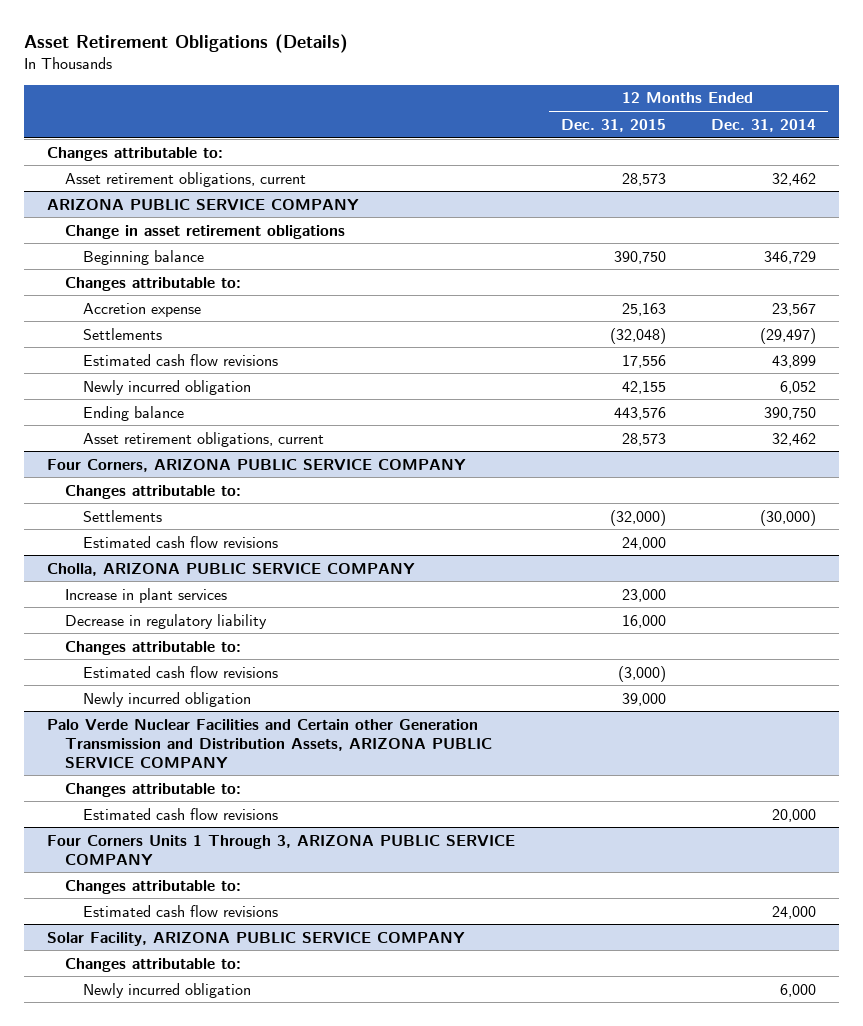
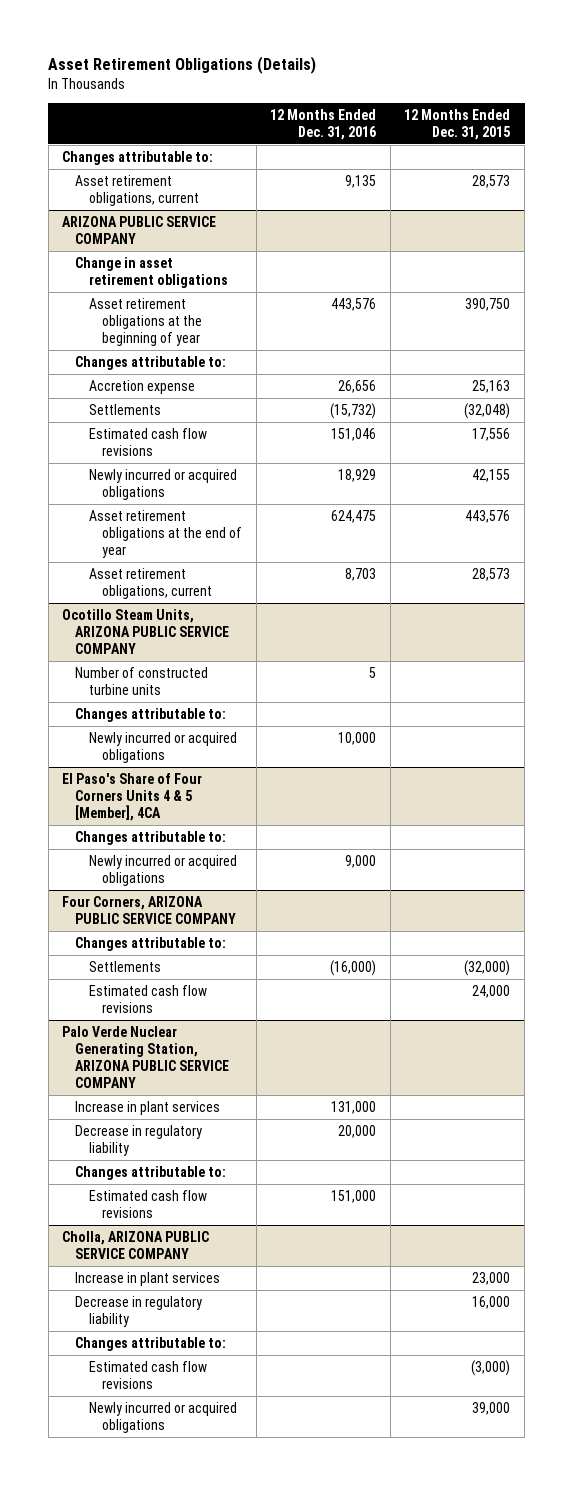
[711,118,817,132] Dec. 31, 2014 -> none
none -> [270,108,377,140] 12 Months Ended Dec. 31, 2016
[82,249,204,265] Beginning balance -> [88,297,203,346] Asset retirement obligations at the beginning of year
[82,379,251,395] Newly incurred obligation -> [88,468,237,500] Newly incurred or acquired obligations
[82,405,184,421] Ending balance -> [88,509,243,558] Asset retirement obligations at the end of year
none -> [62,608,230,654] Ocotillo Steam Units, ARIZONA PUBLIC SERVICE COMPANY
none -> [75,666,209,695] Number of constructed turbine units
none -> [75,707,227,722] Changes attributable to:
none -> [88,731,237,763] Newly incurred or acquired obligations
none -> [62,772,203,821] El Paso's Share of Four Corners Units 4 & 5 [Member], 4CA
none -> [75,830,227,845] Changes attributable to:
none -> [88,854,237,886] Newly incurred or acquired obligations
none -> [62,1025,230,1088] Palo Verde Nuclear Generating Station, ARIZONA PUBLIC SERVICE COMPANY
none -> [75,1100,221,1115] Increase in plant services
none -> [75,1124,203,1156] Decrease in regulatory liability
none -> [75,1165,227,1180] Changes attributable to:
none -> [88,1189,207,1218] Estimated cash flow revisions
[47,718,492,768] Palo Verde Nuclear Facilities and Certain other Generation Transmission and Distribution Assets, ARIZONA PUBLIC SERVICE COMPANY -> none
[64,782,241,797] Changes attributable to: -> none
[82,807,278,820] Estimated cash flow revisions -> none
[47,834,516,865] Four Corners Units 1 Through 3, ARIZONA PUBLIC SERVICE COMPANY -> none
[64,879,241,894] Changes attributable to: -> none
[82,904,278,917] Estimated cash flow revisions -> none
[47,931,466,946] Solar Facility, ARIZONA PUBLIC SERVICE COMPANY -> none
[64,957,241,972] Changes attributable to: -> none
[82,982,251,998] Newly incurred obligation -> none
[82,691,251,707] Newly incurred obligation -> [88,1401,237,1433] Newly incurred or acquired obligations

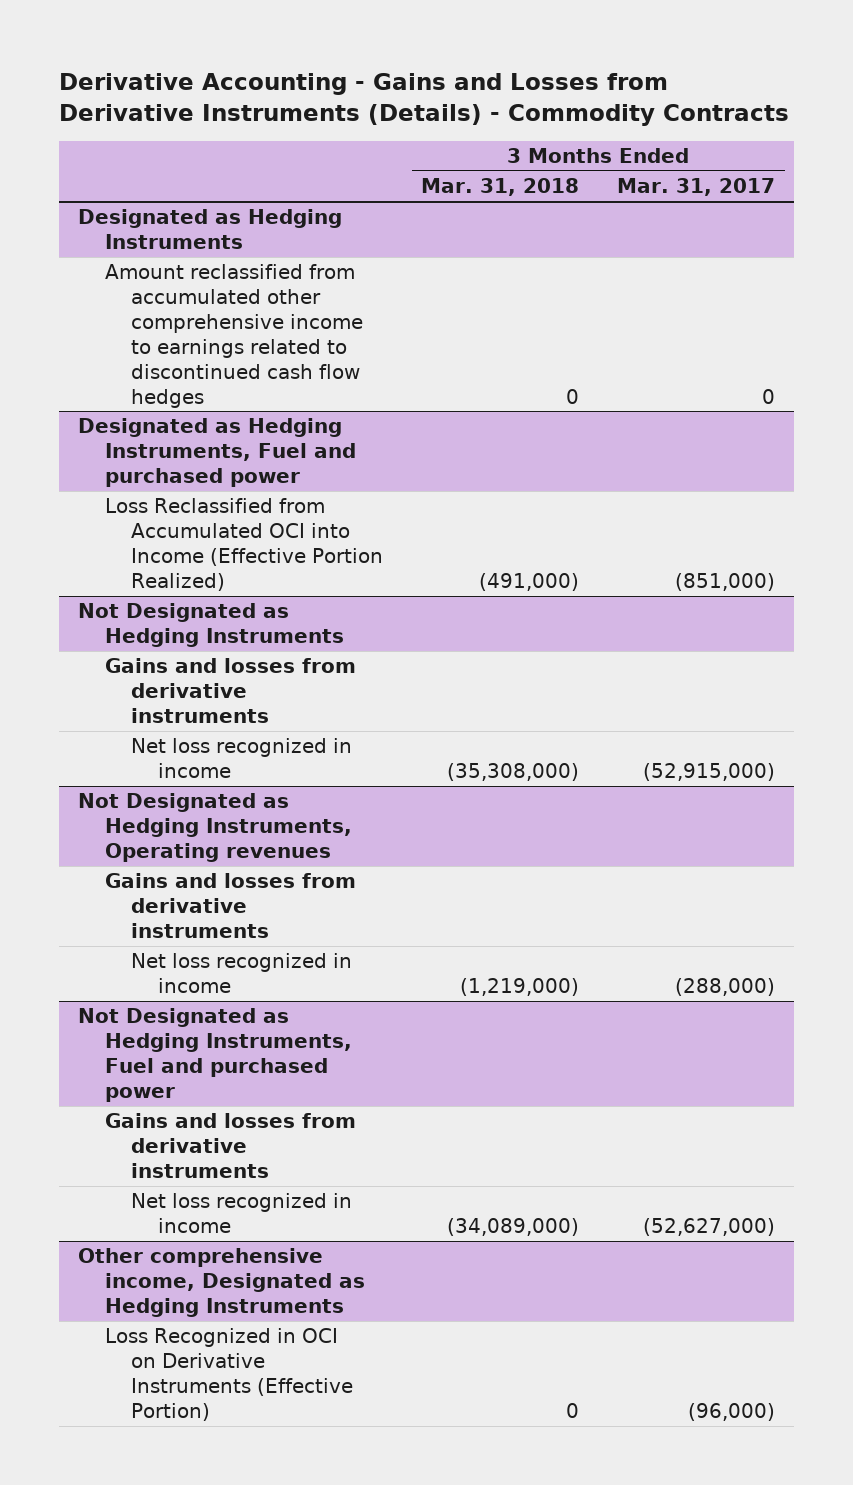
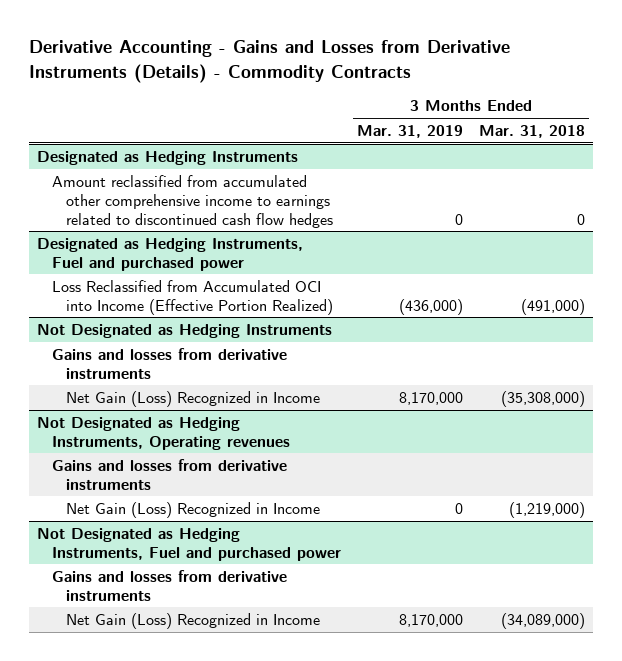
[617,178,776,197] Mar. 31, 2017 -> none
none -> [356,124,463,138] Mar. 31, 2019
[131,738,353,779] Net loss recognized in income -> [66,390,321,407] Net Gain (Loss) Recognized in Income
[131,953,353,994] Net loss recognized in income -> [66,501,321,518] Net Gain (Loss) Recognized in Income
[77,1248,365,1318] Other comprehensive income, Designated as Hedging Instruments -> none
[104,1328,354,1421] Loss Recognized in OCI on Derivative Instruments (Effective Portion) -> none
[131,1193,353,1234] Net loss recognized in income -> [66,612,321,629] Net Gain (Loss) Recognized in Income

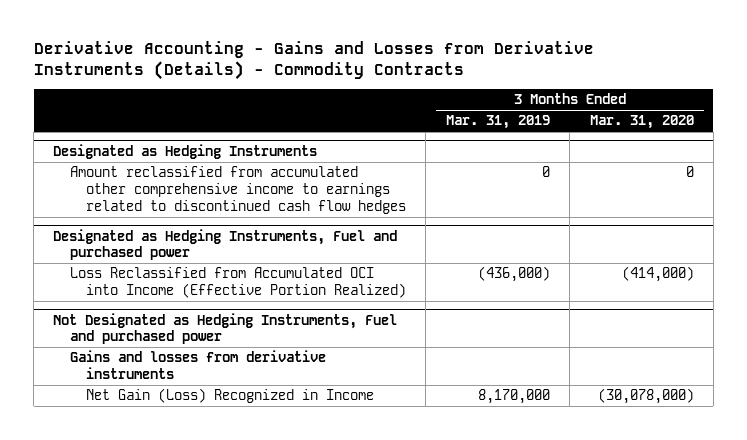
[479,124,586,138] Mar. 31, 2018 -> none
none -> [589,115,694,130] Mar. 31, 2020
[37,323,333,338] Not Designated as Hedging Instruments -> none
[51,347,287,379] Gains and losses from derivative instruments -> none
[66,390,321,407] Net Gain (Loss) Recognized in Income -> none
[37,416,290,450] Not Designated as Hedging Instruments, Operating revenues -> none
[51,458,287,490] Gains and losses from derivative instruments -> none
[66,501,321,518] Net Gain (Loss) Recognized in Income -> none

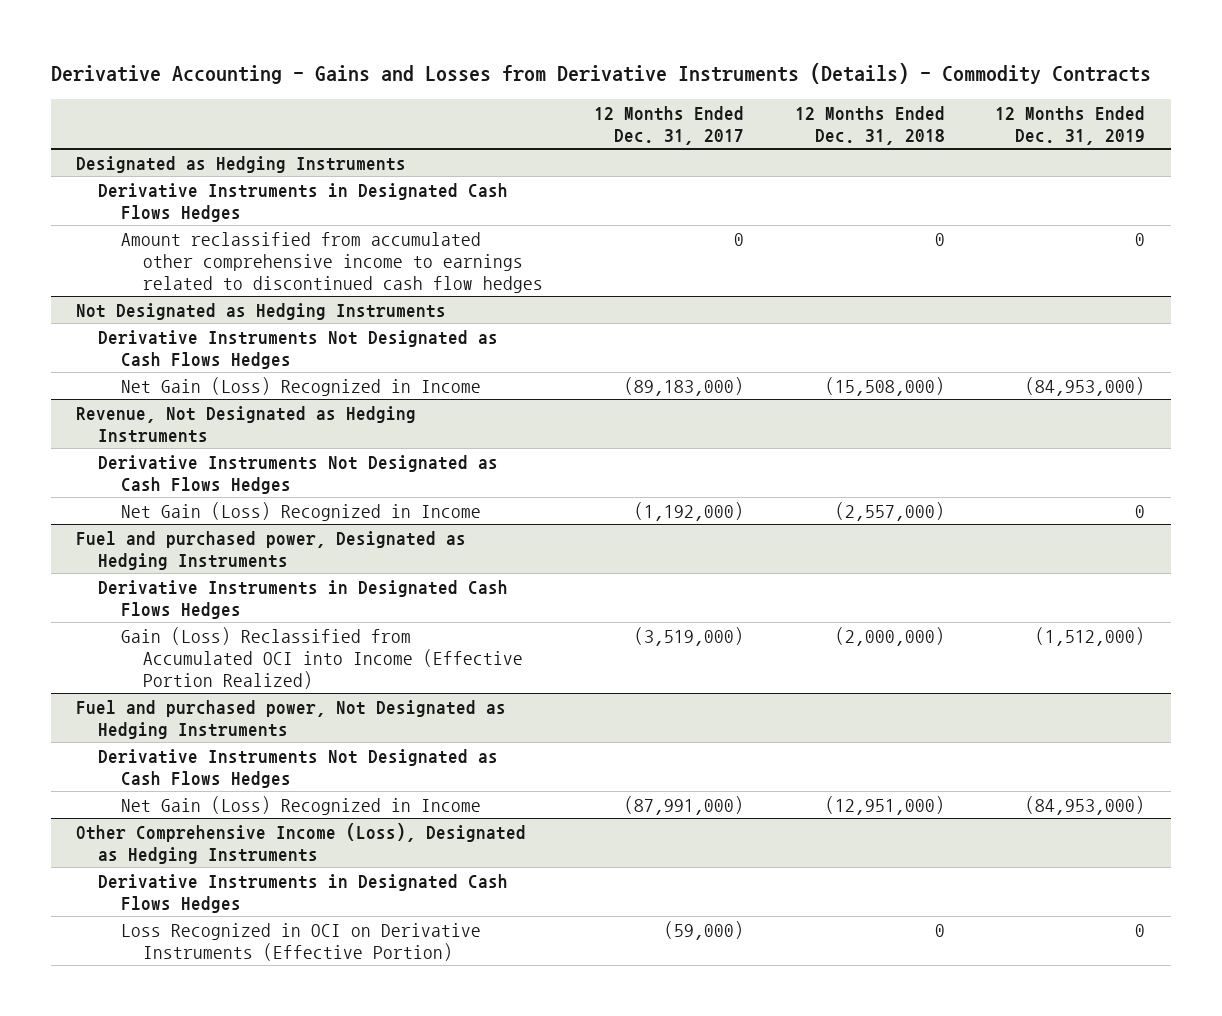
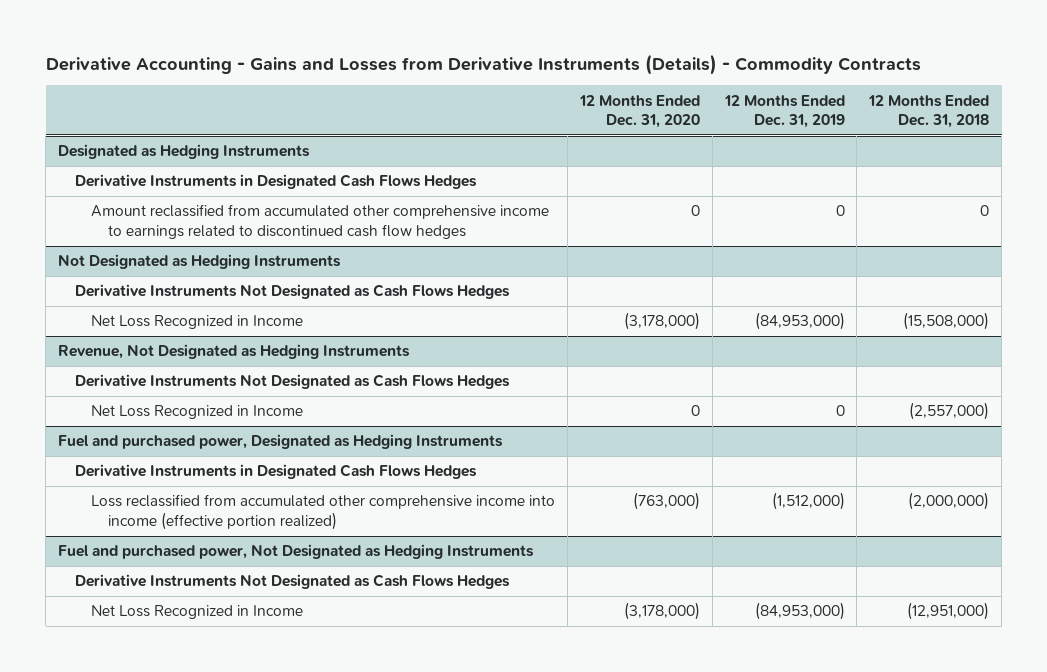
[593,105,744,145] 12 Months Ended Dec. 31, 2017 -> none
none -> [578,94,700,128] 12 Months Ended Dec. 31, 2020
[120,376,481,396] Net Gain (Loss) Recognized in Income -> [91,315,304,330] Net Loss Recognized in Income
[120,501,481,521] Net Gain (Loss) Recognized in Income -> [91,405,304,420] Net Loss Recognized in Income
[120,626,523,689] Gain (Loss) Reclassified from Accumulated OCI into Income (Effective Portion Realized) -> [91,494,556,530] Loss reclassified from accumulated other comprehensive income into income (effective portion realized)
[76,822,527,864] Other Comprehensive Income (Loss), Designated as Hedging Instruments -> none
[98,873,509,913] Derivative Instruments in Designated Cash Flows Hedges -> none
[120,922,481,961] Loss Recognized in OCI on Derivative Instruments (Effective Portion) -> none
[120,795,481,815] Net Gain (Loss) Recognized in Income -> [91,605,304,620] Net Loss Recognized in Income

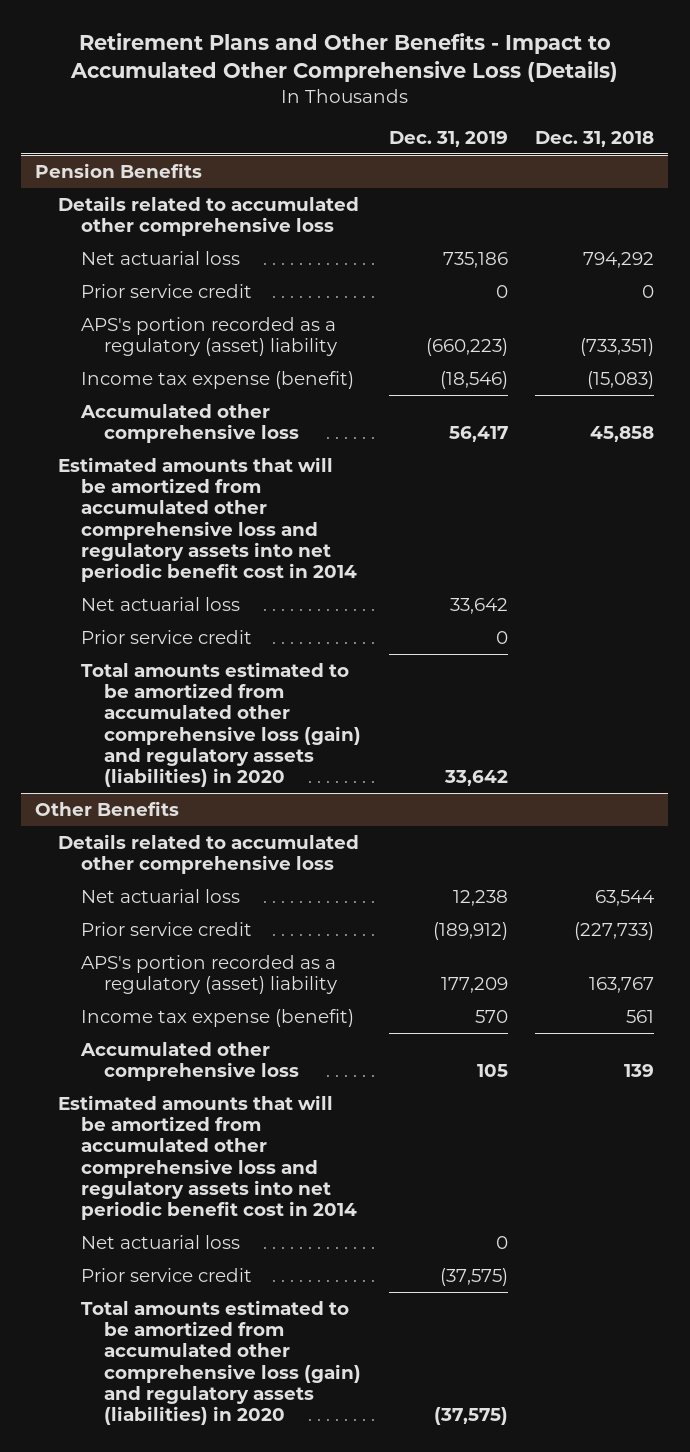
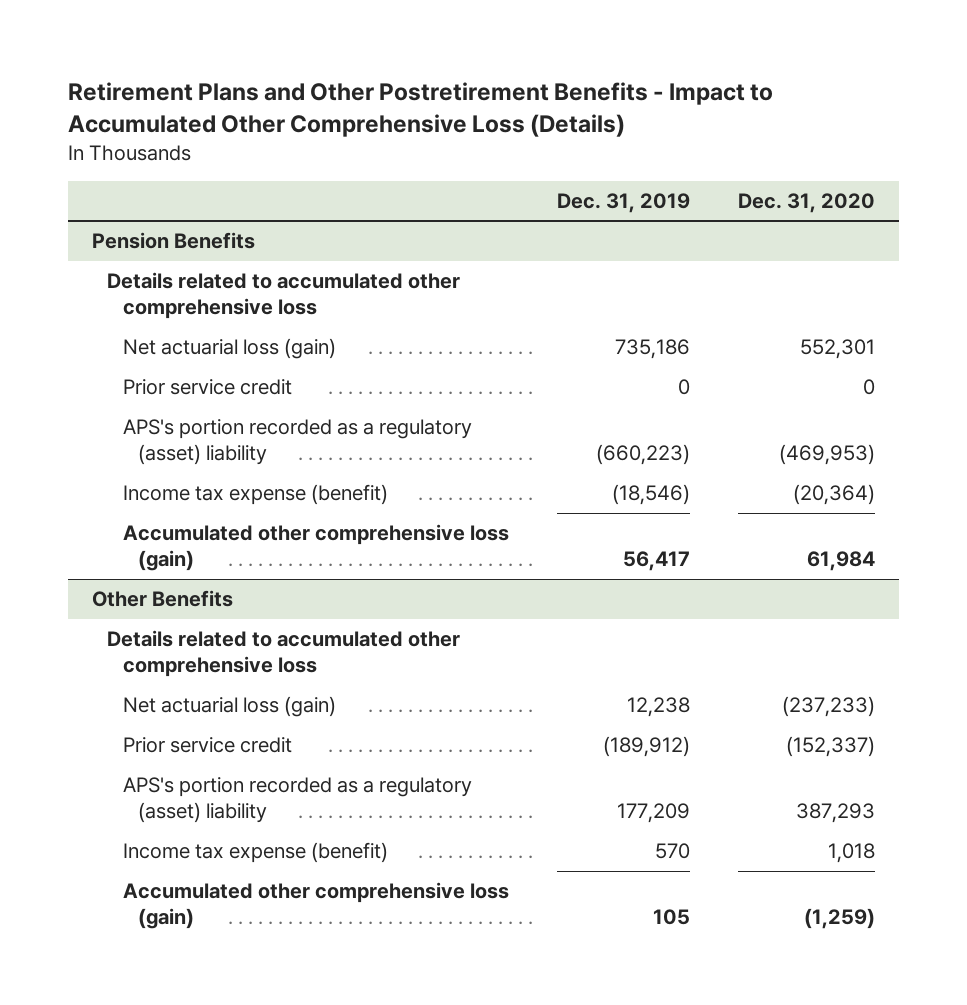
[69,32,618,83] Retirement Plans and Other Benefits - Impact to Accumulated Other Comprehensive Loss (Details) -> [68,82,774,138] Retirement Plans and Other Postretirement Benefits - Impact to Accumulated Other Comprehensive Loss (Details)
[535,130,655,147] Dec. 31, 2018 -> none
none -> [737,192,875,213] Dec. 31, 2020
[80,250,240,265] Net actuarial loss -> [122,338,336,360] Net actuarial loss (gain)
[58,456,357,583] Estimated amounts that will be amortized from accumulated other comprehensive loss and regulatory assets into net periodic benefit cost in 2014 -> none
[80,596,240,611] Net actuarial loss -> none
[80,629,252,644] Prior service credit -> none
[80,661,361,788] Total amounts estimated to be amortized from accumulated other comprehensive loss (gain) and regulatory assets (liabilities) in 2020 -> none
[79,403,299,443] Accumulated other comprehensive loss -> [122,524,509,571] Accumulated other comprehensive loss (gain)
[80,888,240,903] Net actuarial loss -> [122,696,336,718] Net actuarial loss (gain)
[58,1094,357,1221] Estimated amounts that will be amortized from accumulated other comprehensive loss and regulatory assets into net periodic benefit cost in 2014 -> none
[80,1234,240,1249] Net actuarial loss -> none
[80,1267,252,1282] Prior service credit -> none
[80,1299,361,1426] Total amounts estimated to be amortized from accumulated other comprehensive loss (gain) and regulatory assets (liabilities) in 2020 -> none
[79,1041,299,1081] Accumulated other comprehensive loss -> [122,882,509,929] Accumulated other comprehensive loss (gain)

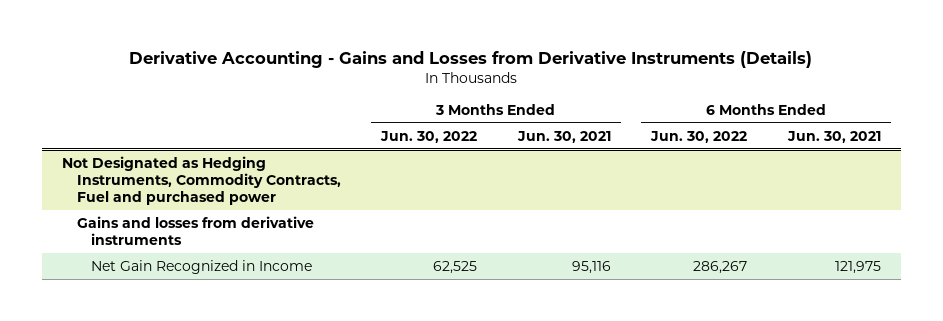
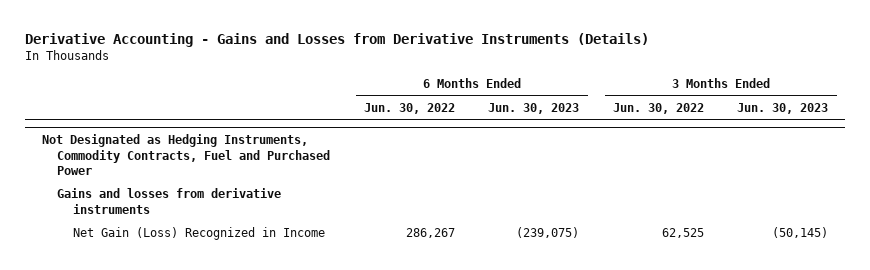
[516,130,611,143] Jun. 30, 2021 -> none
[786,130,881,143] Jun. 30, 2021 -> none
none -> [488,102,580,114] Jun. 30, 2023
none -> [737,102,829,114] Jun. 30, 2023
[61,155,341,206] Not Designated as Hedging Instruments, Commodity Contracts, Fuel and purchased power -> [41,134,331,175] Not Designated as Hedging Instruments, Commodity Contracts, Fuel and Purchased Power
[91,259,313,274] Net Gain Recognized in Income -> [73,227,326,241] Net Gain (Loss) Recognized in Income

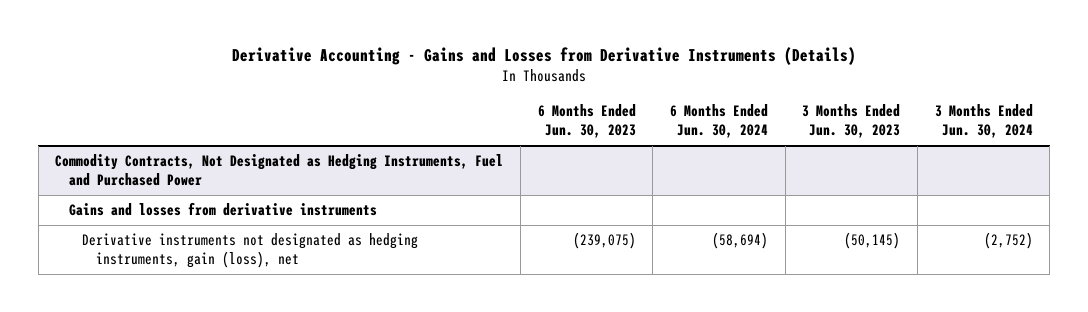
[363,102,455,114] Jun. 30, 2022 -> none
[612,102,704,114] Jun. 30, 2022 -> none
none -> [669,104,768,139] 6 Months Ended Jun. 30, 2024
none -> [934,104,1033,139] 3 Months Ended Jun. 30, 2024
[41,134,331,175] Not Designated as Hedging Instruments, Commodity Contracts, Fuel and Purchased Power -> [55,154,504,187] Commodity Contracts, Not Designated as Hedging Instruments, Fuel and Purchased Power
[73,227,326,241] Net Gain (Loss) Recognized in Income -> [82,233,419,269] Derivative instruments not designated as hedging instruments, gain (loss), net

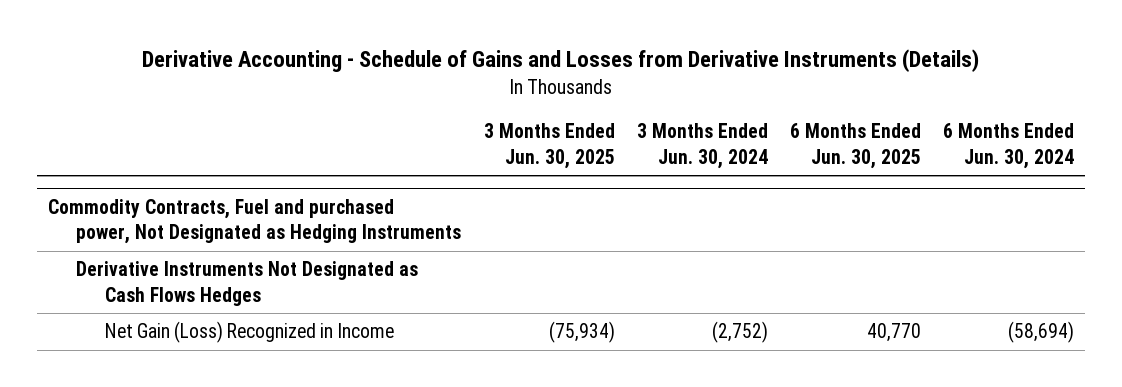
[231,47,856,66] Derivative Accounting - Gains and Losses from Derivative Instruments (Details) -> [142,49,980,73] Derivative Accounting - Schedule of Gains and Losses from Derivative Instruments (Details)
[537,104,636,139] 6 Months Ended Jun. 30, 2023 -> none
[802,104,901,139] 3 Months Ended Jun. 30, 2023 -> none
none -> [483,123,615,169] 3 Months Ended Jun. 30, 2025
none -> [789,123,921,169] 6 Months Ended Jun. 30, 2025
[55,154,504,187] Commodity Contracts, Not Designated as Hedging Instruments, Fuel and Purchased Power -> [48,198,462,245] Commodity Contracts, Fuel and purchased power, Not Designated as Hedging Instruments
[68,202,377,217] Gains and losses from derivative instruments -> [76,261,419,306] Derivative Instruments Not Designated as Cash Flows Hedges
[82,233,419,269] Derivative instruments not designated as hedging instruments, gain (loss), net -> [104,321,394,344] Net Gain (Loss) Recognized in Income

